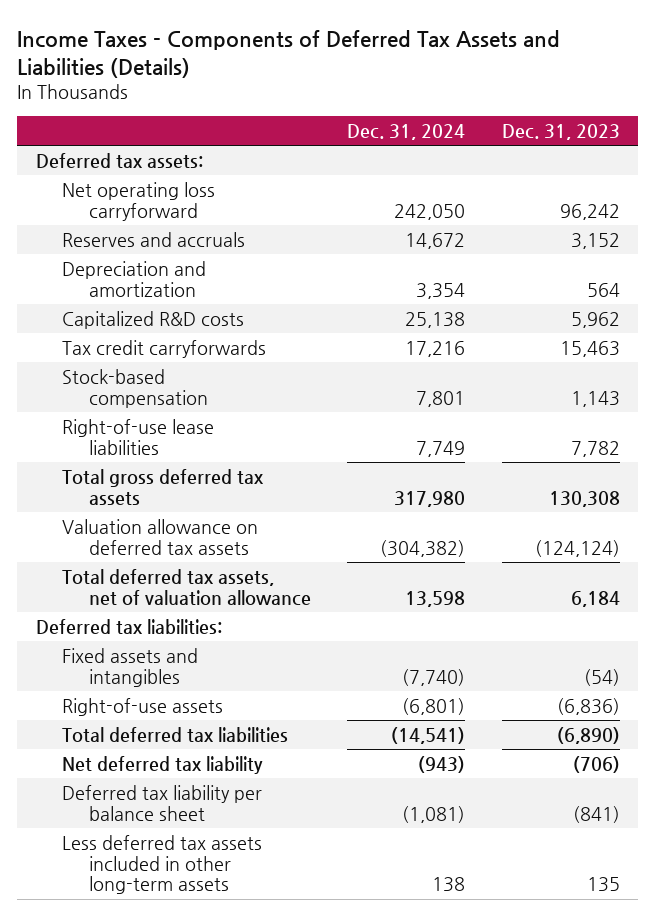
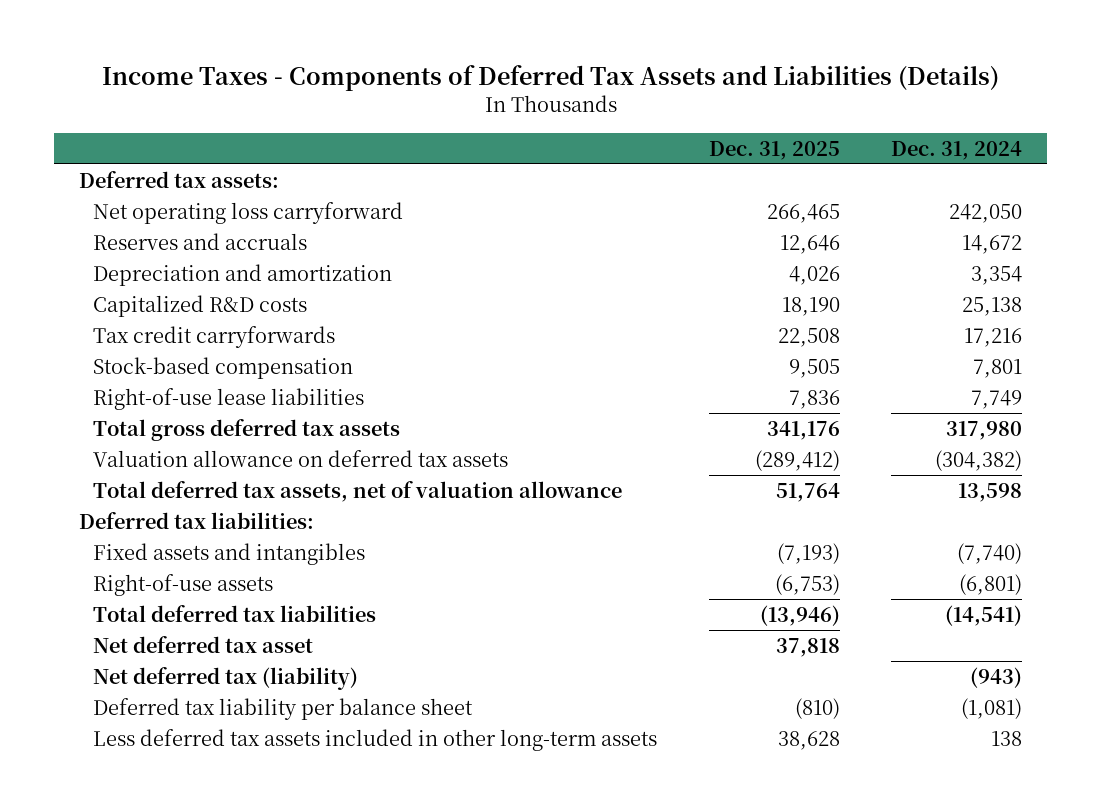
[501,123,620,140] Dec. 31, 2023 -> none
none -> [708,140,840,160] Dec. 31, 2025
none -> [93,636,314,654] Net deferred tax asset
[62,755,264,774] Net deferred tax liability -> [93,667,359,691] Net deferred tax (liability)

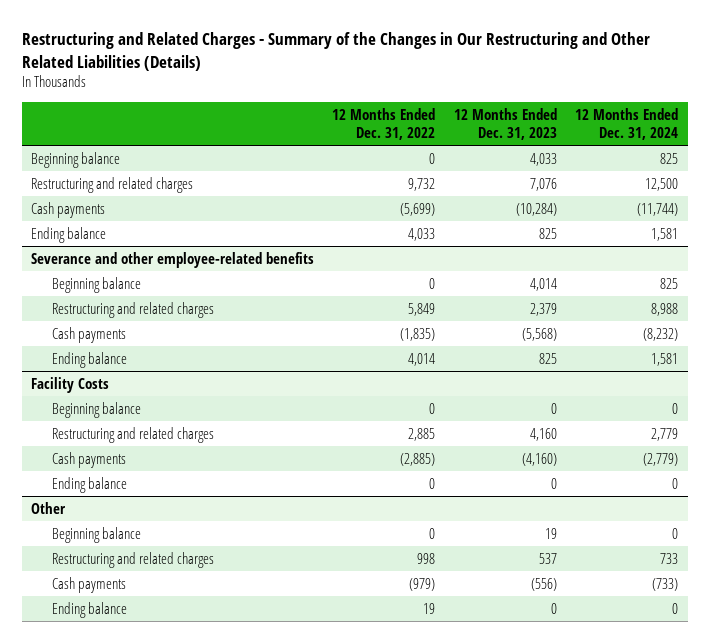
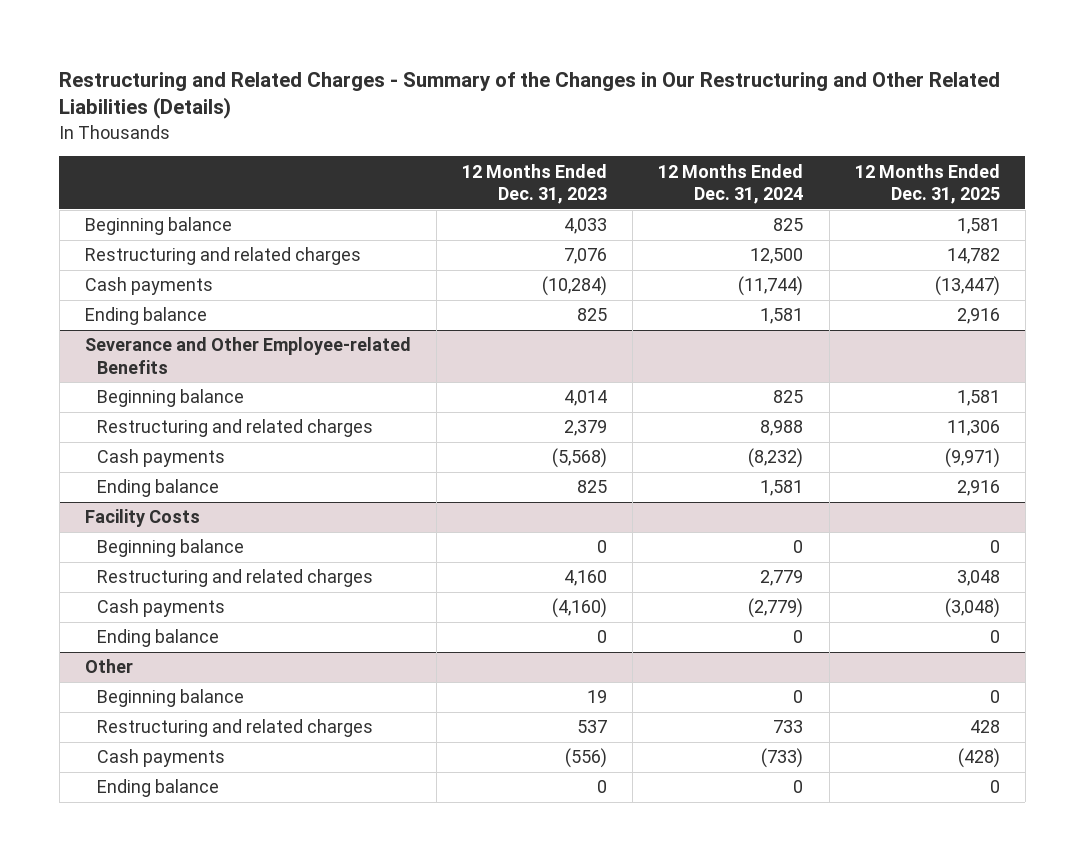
[332,107,436,140] 12 Months Ended Dec. 31, 2022 -> none
none -> [854,163,1000,205] 12 Months Ended Dec. 31, 2025
[31,251,315,268] Severance and other employee-related benefits -> [84,337,411,374] Severance and Other Employee-related Benefits

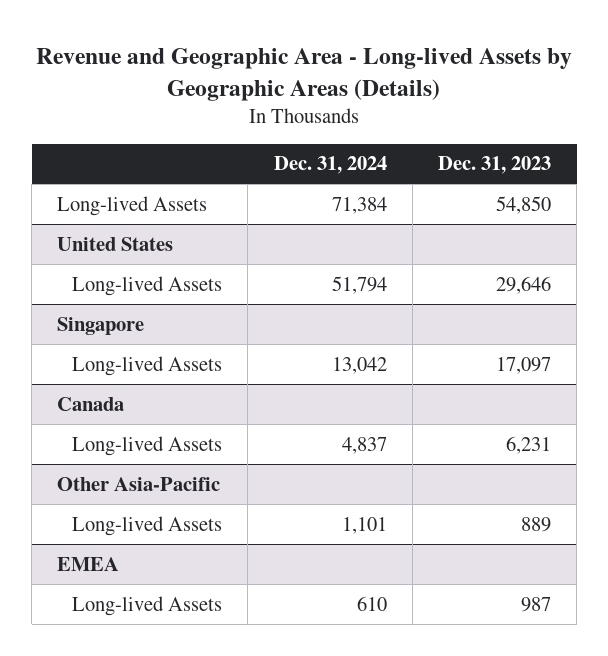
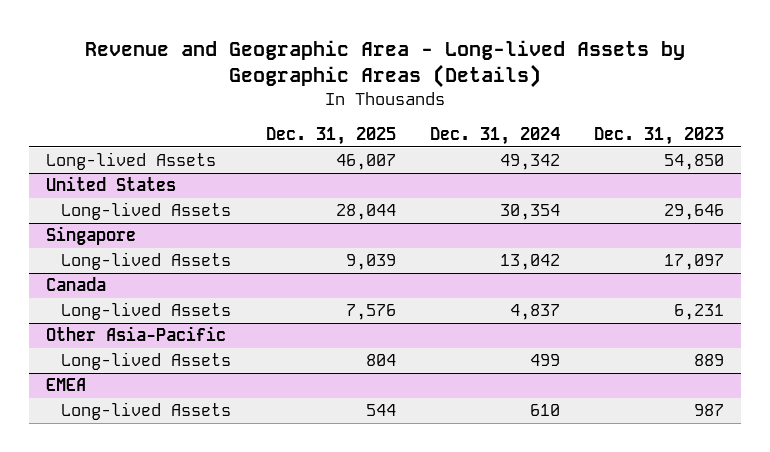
none -> [265,127,396,146] Dec. 31, 2025
[331,196,387,214] 71,384 -> [499,154,560,171] 49,342
[331,275,387,294] 51,794 -> [499,204,560,221] 30,354
[341,516,387,534] 1,101 -> [529,354,560,367] 499

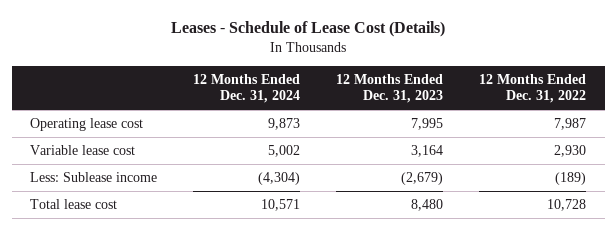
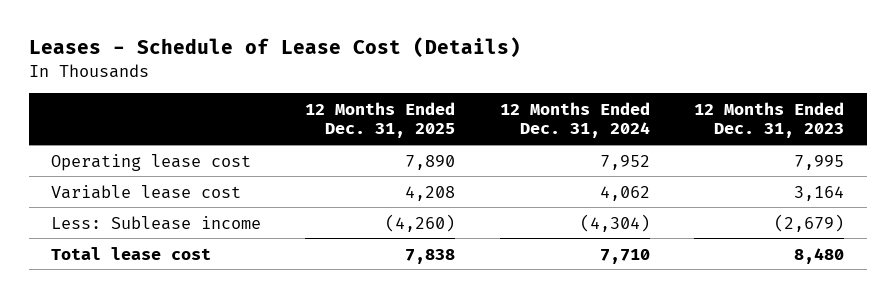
[479,74,587,104] 12 Months Ended Dec. 31, 2022 -> none
none -> [305,101,456,139] 12 Months Ended Dec. 31, 2025
[267,117,300,130] 9,873 -> [599,154,650,170] 7,952
[267,144,300,157] 5,002 -> [599,185,650,201] 4,062
[260,198,300,211] 10,571 -> [599,248,650,264] 7,710

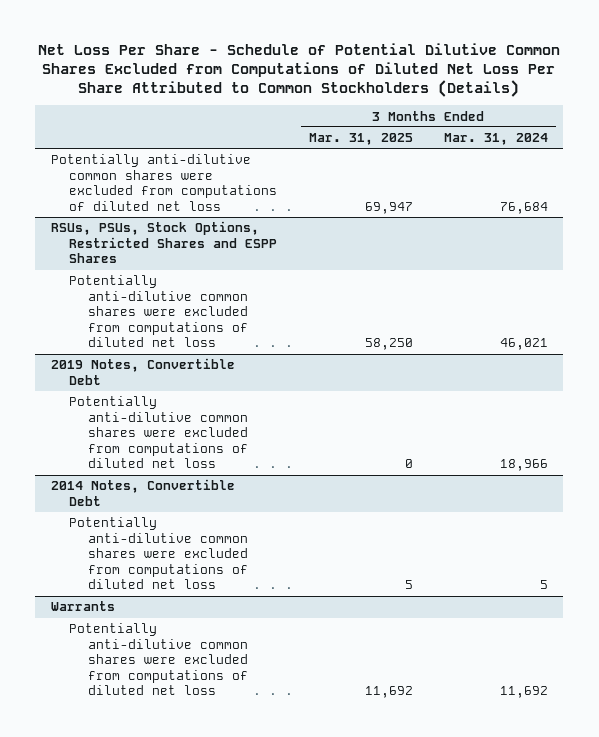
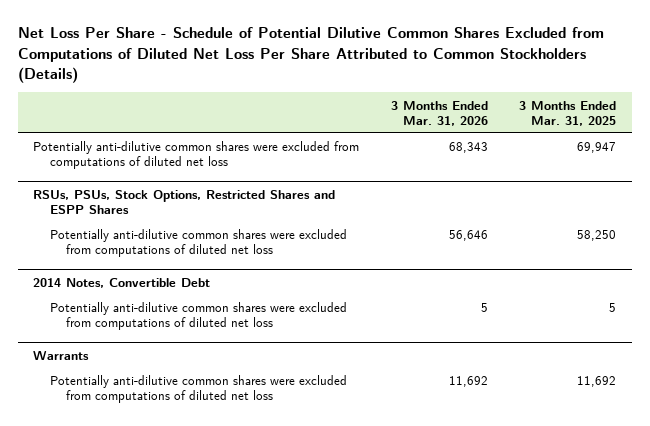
[443,133,548,146] Mar. 31, 2024 -> none
none -> [390,100,488,126] 3 Months Ended Mar. 31, 2026
[50,358,235,385] 2019 Notes, Convertible Debt -> none
[69,396,249,469] Potentially anti-dilutive common shares were excluded from computations of diluted net loss -> none

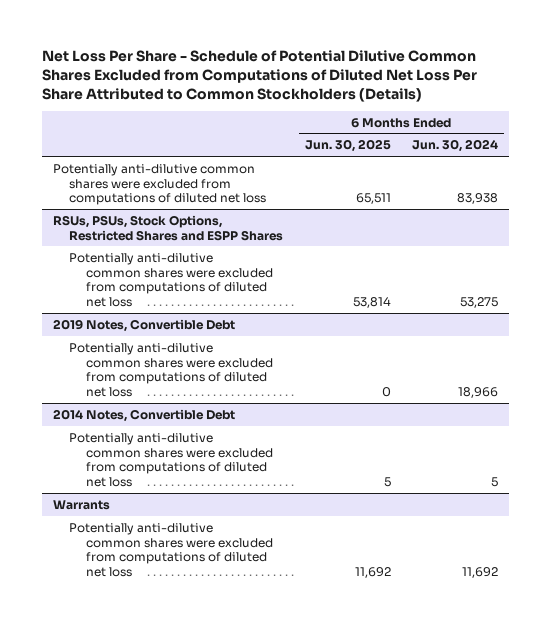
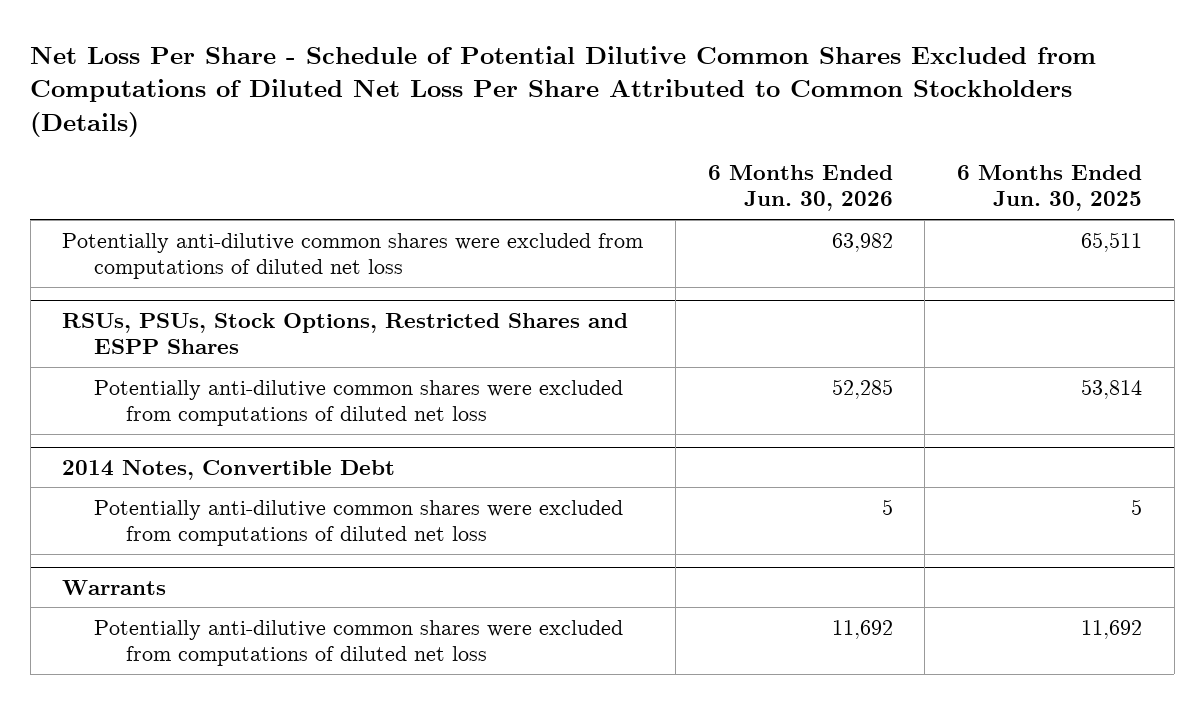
[412,139,499,153] Jun. 30, 2024 -> none
none -> [707,165,893,212] 6 Months Ended Jun. 30, 2026
[52,318,235,332] 2019 Notes, Convertible Debt -> none
[69,342,273,398] Potentially anti-dilutive common shares were excluded from computations of diluted net loss -> none

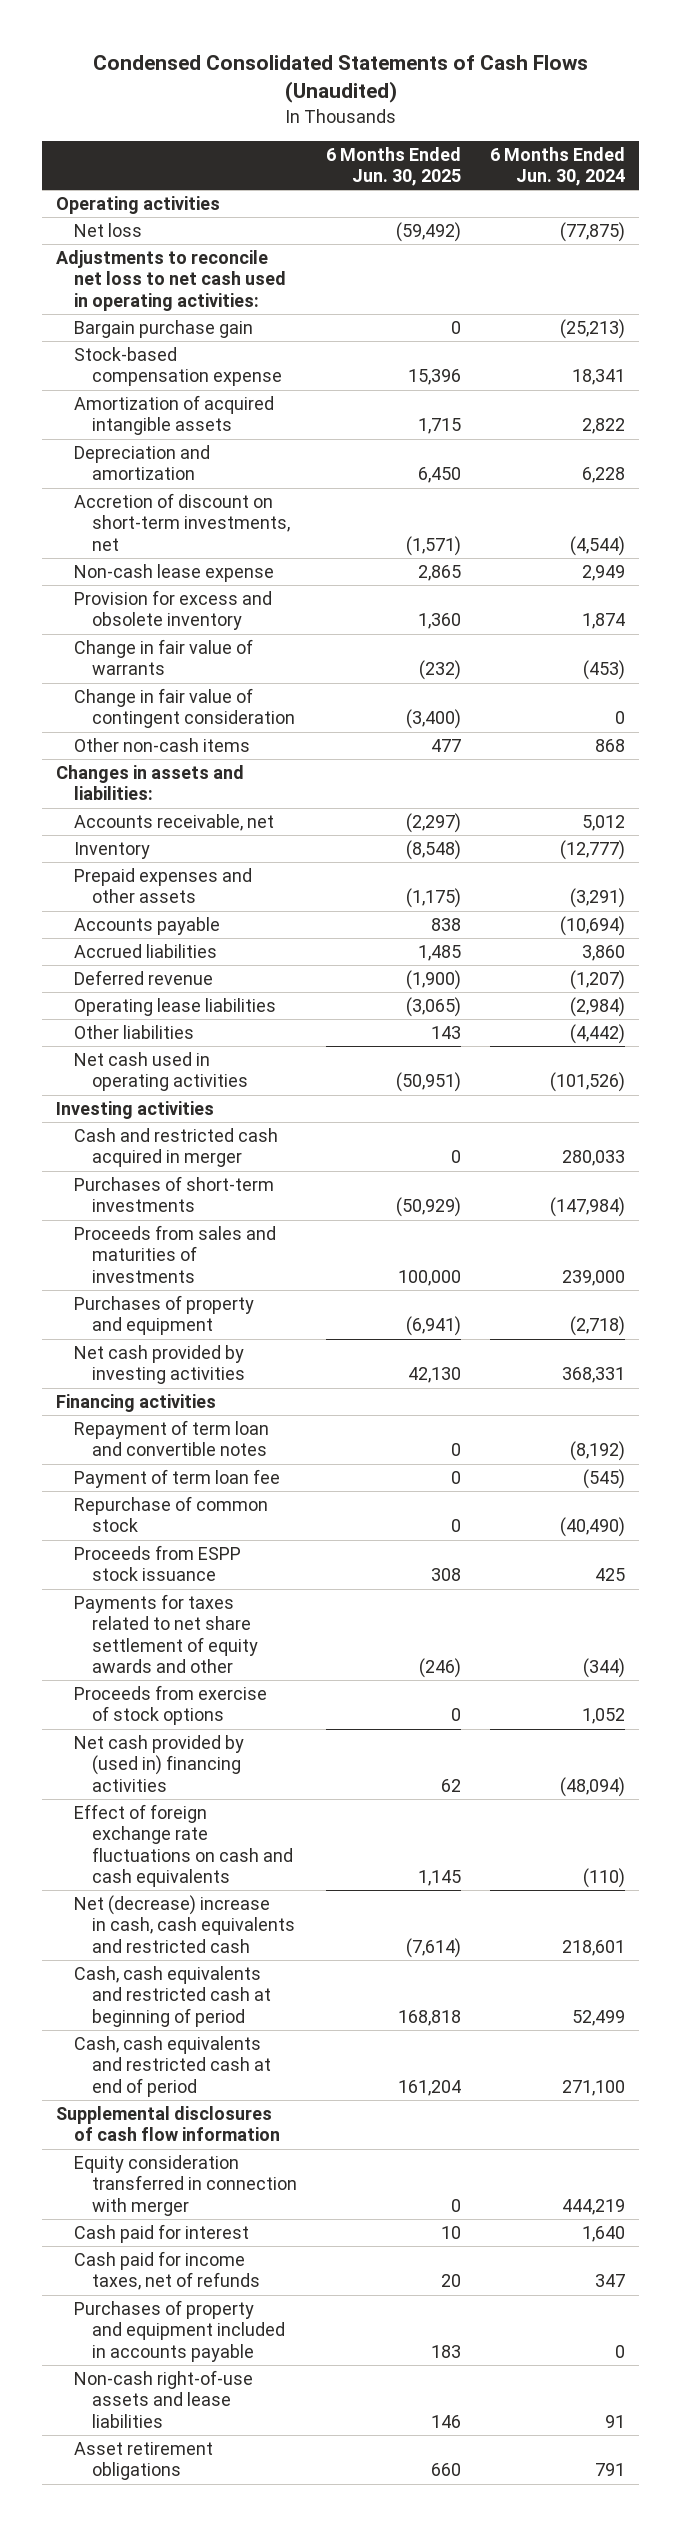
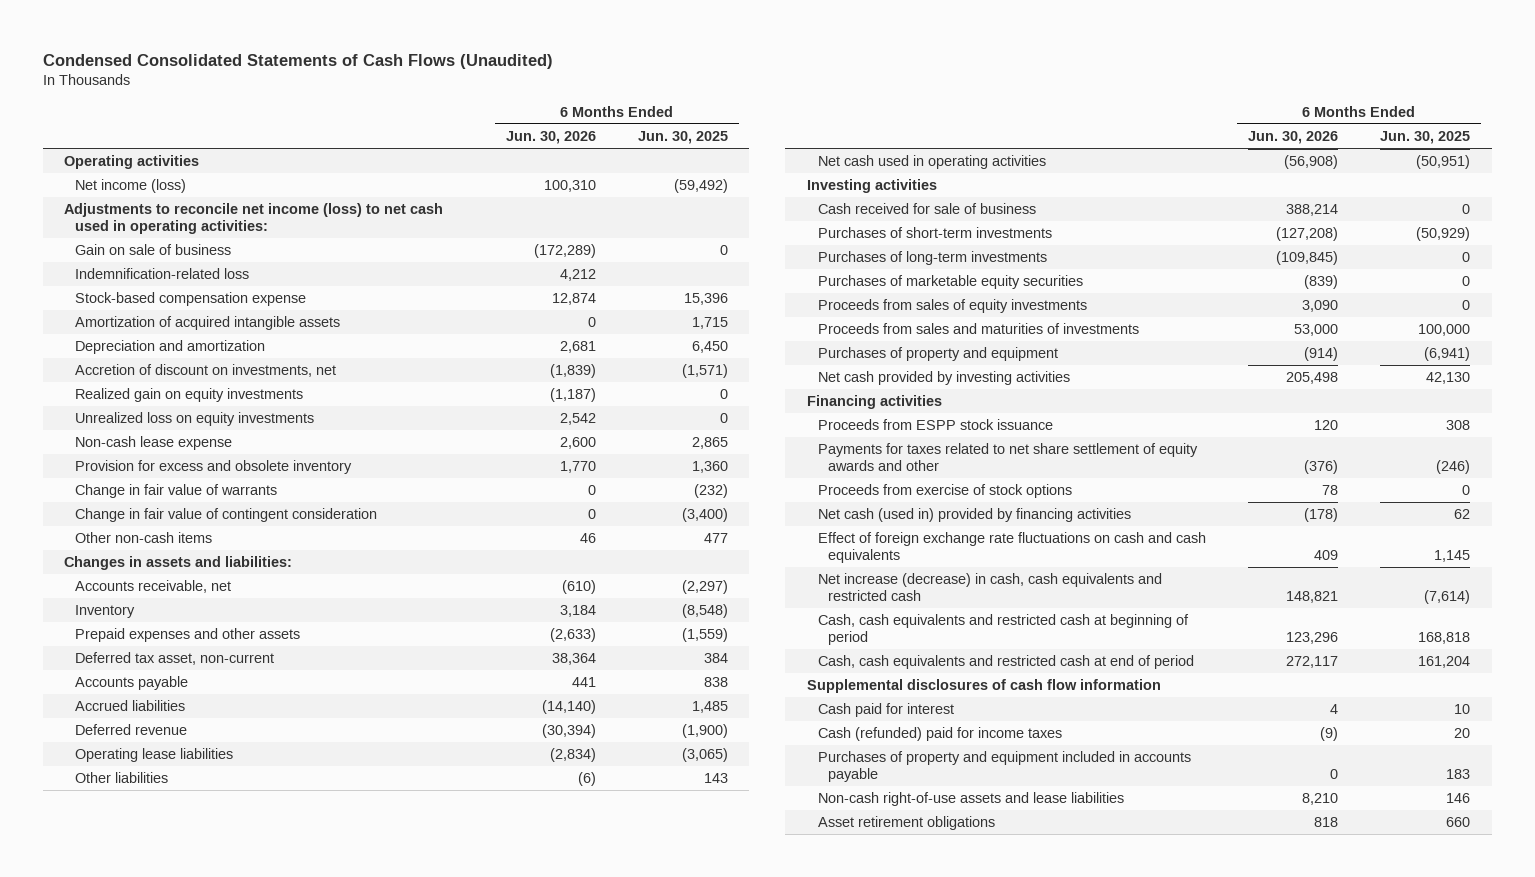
[489,146,625,186] 6 Months Ended Jun. 30, 2024 -> none
none -> [505,131,596,145] Jun. 30, 2026
[74,320,254,339] Bargain purchase gain -> none
[74,223,143,238] Net loss -> [75,179,187,194] Net income (loss)
[56,250,287,311] Adjustments to reconcile net loss to net cash used in operating activities: -> [64,203,444,235] Adjustments to reconcile net income (loss) to net cash used in operating activities:
none -> [75,244,232,256] Gain on sale of business
none -> [75,268,250,280] Indemnification-related loss
[74,493,291,551] Accretion of discount on short-term investments, net -> [75,364,337,378] Accretion of discount on investments, net
none -> [75,388,304,403] Realized gain on equity investments
none -> [75,412,315,427] Unrealized loss on equity investments
[406,888,462,909] (1,175) -> [681,628,728,643] (1,559)
none -> [75,652,275,666] Deferred tax asset, non-current
[74,1128,279,1168] Cash and restricted cash acquired in merger -> none
none -> [817,203,1036,215] Cash received for sale of business
none -> [817,251,1047,266] Purchases of long-term investments
none -> [817,275,1083,290] Purchases of marketable equity securities
none -> [817,299,1087,314] Proceeds from sales of equity investments
[74,1420,270,1457] Repayment of term loan and convertible notes -> none
[74,1469,281,1489] Payment of term loan fee -> none
[74,1496,269,1533] Repurchase of common stock -> none
[74,1735,245,1792] Net cash provided by (used in) financing activities -> [817,508,1131,523] Net cash (used in) provided by financing activities
[74,1895,296,1953] Net (decrease) increase in cash, cash equivalents and restricted cash -> [817,573,1162,602] Net increase (decrease) in cash, cash equivalents and restricted cash
[74,2155,298,2216] Equity consideration transferred in connection with merger -> none
[74,2251,261,2291] Cash paid for income taxes, net of refunds -> [817,727,1062,742] Cash (refunded) paid for income taxes

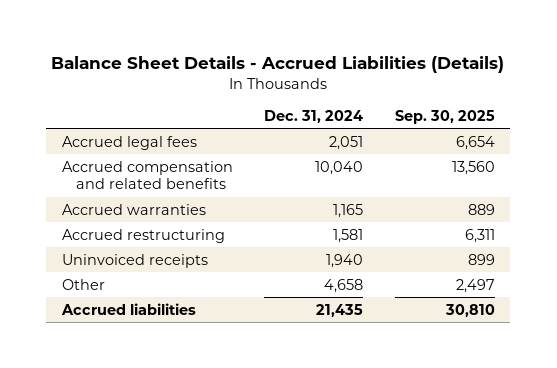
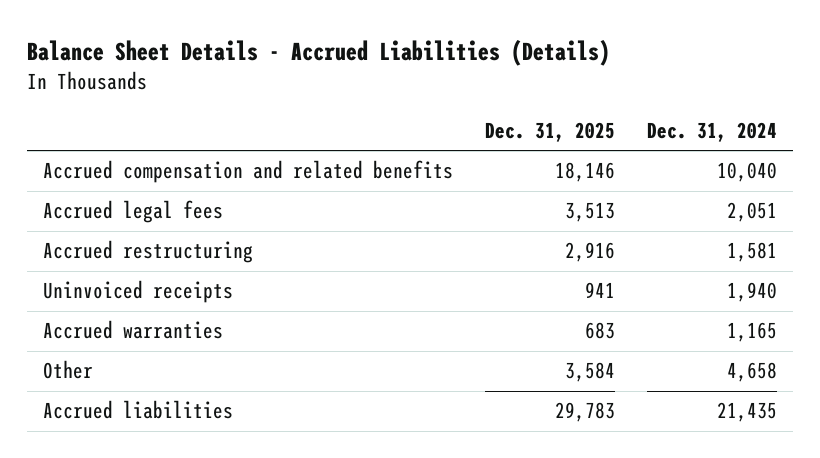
[394,109,495,124] Sep. 30, 2025 -> none
none -> [484,121,615,142] Dec. 31, 2025
[62,135,198,150] Accrued legal fees -> [43,200,224,224] Accrued legal fees
[62,203,207,215] Accrued warranties -> [43,320,224,340] Accrued warranties

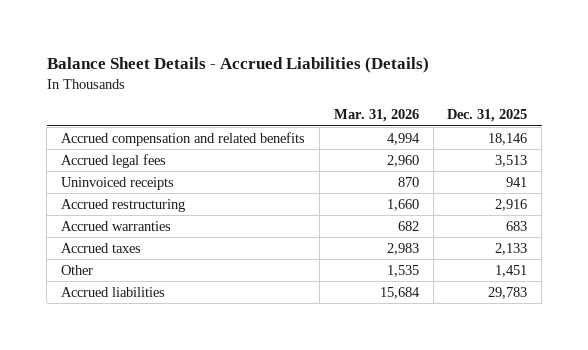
[646,121,777,142] Dec. 31, 2024 -> none
none -> [333,109,419,123] Mar. 31, 2026
[43,240,254,264] Accrued restructuring -> [61,198,186,212] Accrued restructuring
none -> [61,242,142,253] Accrued taxes
[564,362,615,383] 3,584 -> [495,264,528,277] 1,451

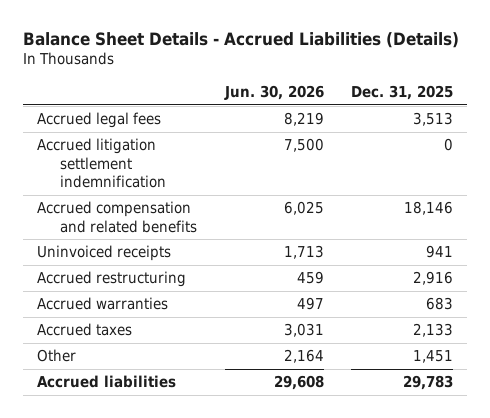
[333,109,419,123] Mar. 31, 2026 -> none
none -> [223,84,324,100] Jun. 30, 2026
none -> [36,138,166,188] Accrued litigation settlement indemnification
[61,131,306,146] Accrued compensation and related benefits -> [36,201,197,233] Accrued compensation and related benefits

